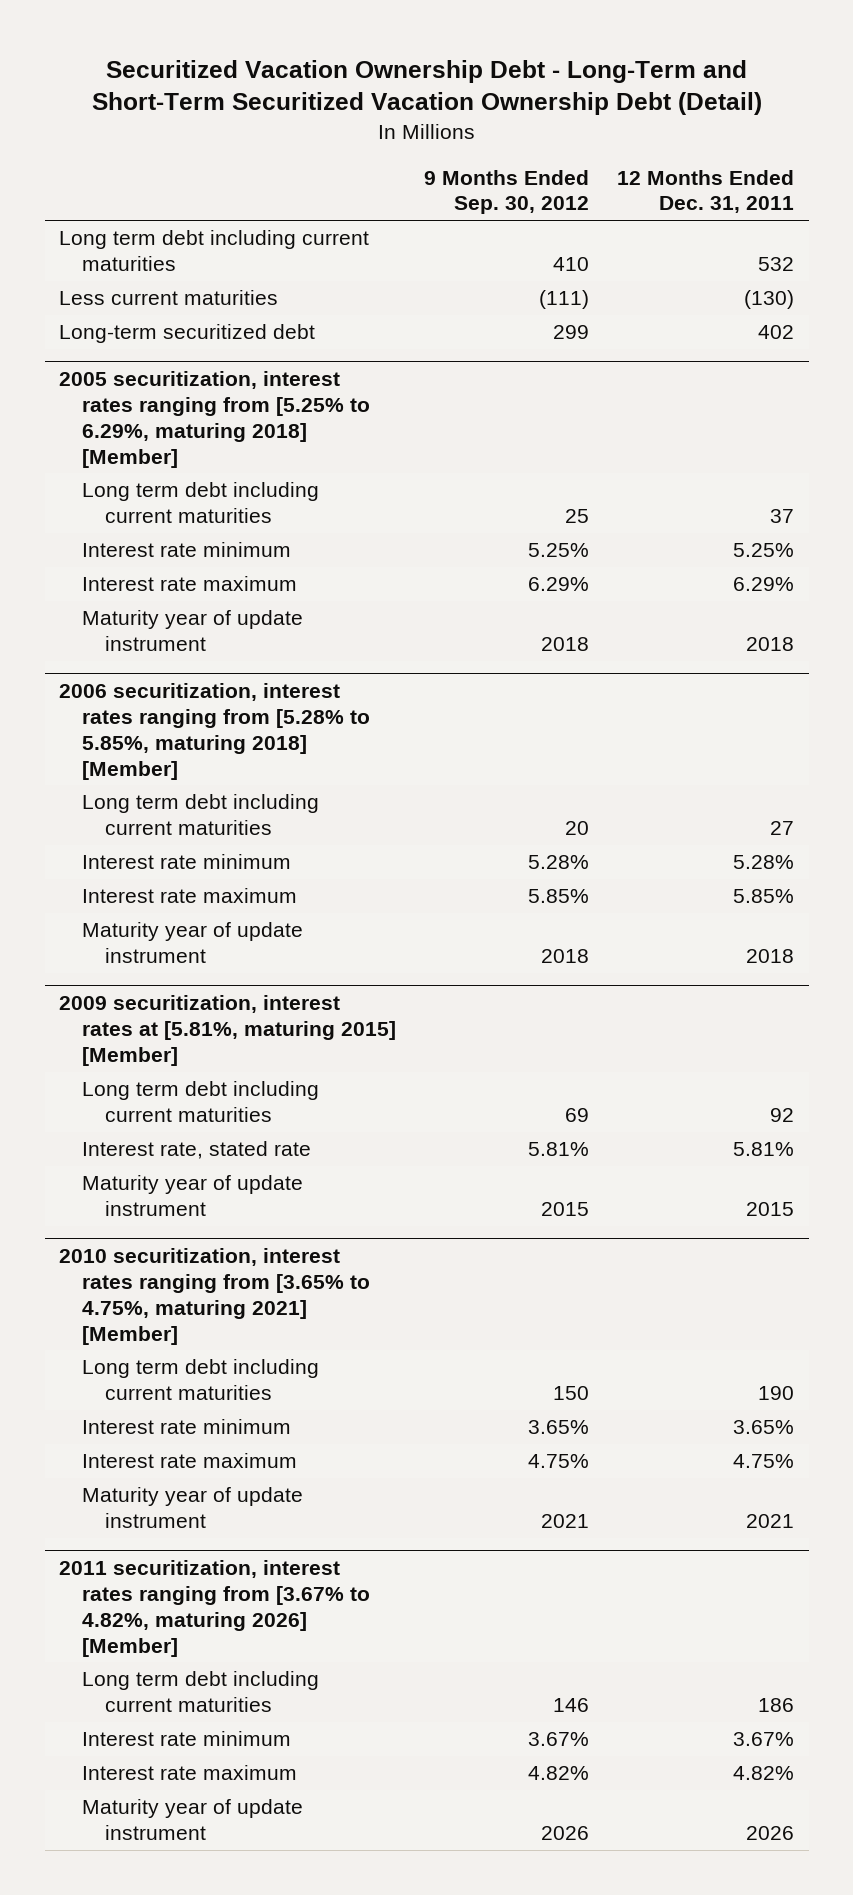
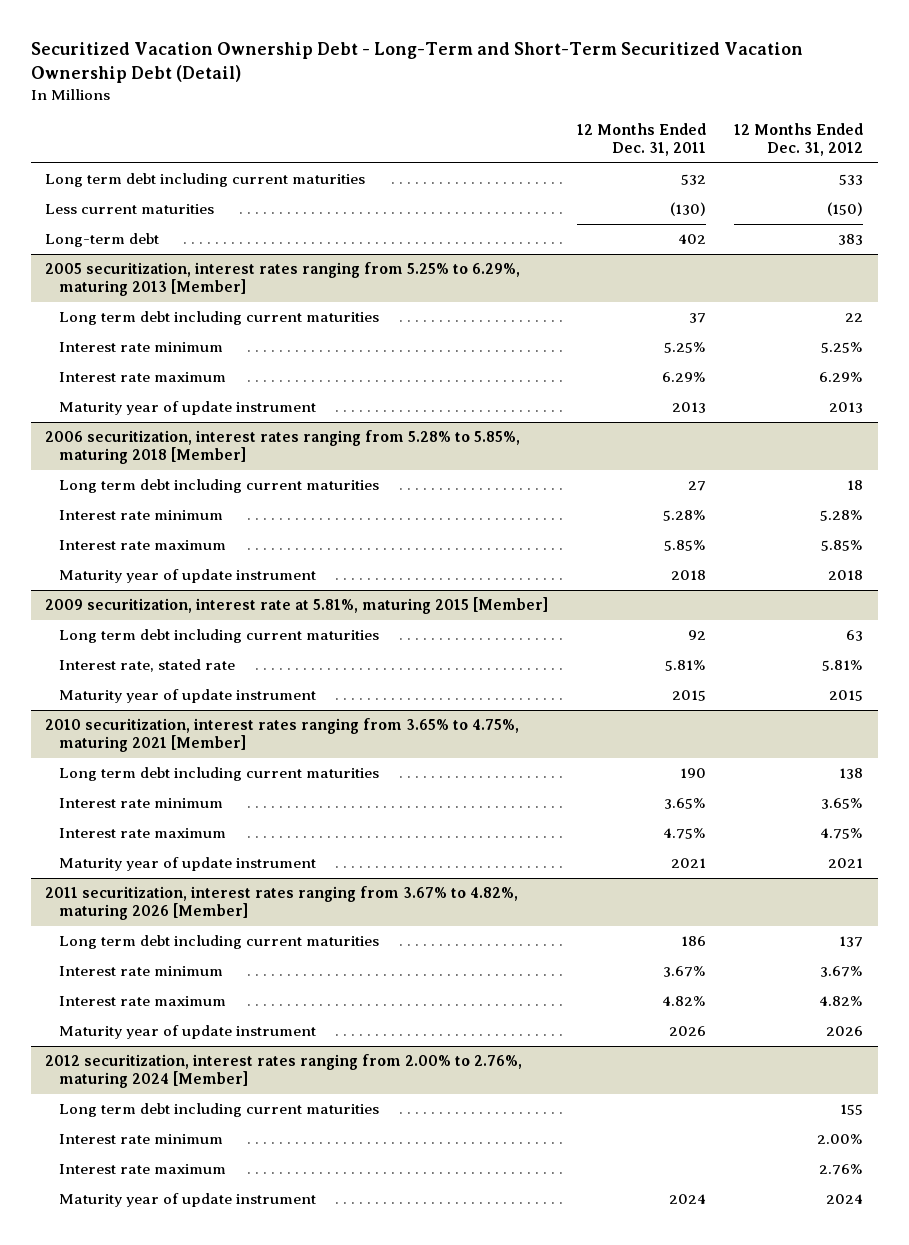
[424,169,590,215] 9 Months Ended Sep. 30, 2012 -> none
none -> [734,123,864,157] 12 Months Ended Dec. 31, 2012
[58,324,315,344] Long-term securitized debt -> [45,233,160,248] Long-term debt
[58,371,370,468] 2005 securitization, interest rates ranging from [5.25% to 6.29%, maturing 2018] [Member] -> [45,262,521,297] 2005 securitization, interest rates ranging from 5.25% to 6.29%, maturing 2013 [Member]
[746,637,795,652] 2018 -> [671,402,706,414] 2013
[58,683,370,780] 2006 securitization, interest rates ranging from [5.28% to 5.85%, maturing 2018] [Member] -> [45,430,521,465] 2006 securitization, interest rates ranging from 5.28% to 5.85%, maturing 2018 [Member]
[58,995,396,1066] 2009 securitization, interest rates at [5.81%, maturing 2015] [Member] -> [45,597,549,615] 2009 securitization, interest rate at 5.81%, maturing 2015 [Member]
[58,1248,370,1345] 2010 securitization, interest rates ranging from [3.65% to 4.75%, maturing 2021] [Member] -> [45,718,520,753] 2010 securitization, interest rates ranging from 3.65% to 4.75%, maturing 2021 [Member]
[58,1560,370,1657] 2011 securitization, interest rates ranging from [3.67% to 4.82%, maturing 2026] [Member] -> [45,886,519,921] 2011 securitization, interest rates ranging from 3.67% to 4.82%, maturing 2026 [Member]
none -> [45,1054,523,1089] 2012 securitization, interest rates ranging from 2.00% to 2.76%, maturing 2024 [Member]
none -> [58,1103,379,1118] Long term debt including current maturities
none -> [58,1134,223,1145] Interest rate minimum
none -> [58,1164,226,1175] Interest rate maximum
none -> [58,1193,316,1208] Maturity year of update instrument

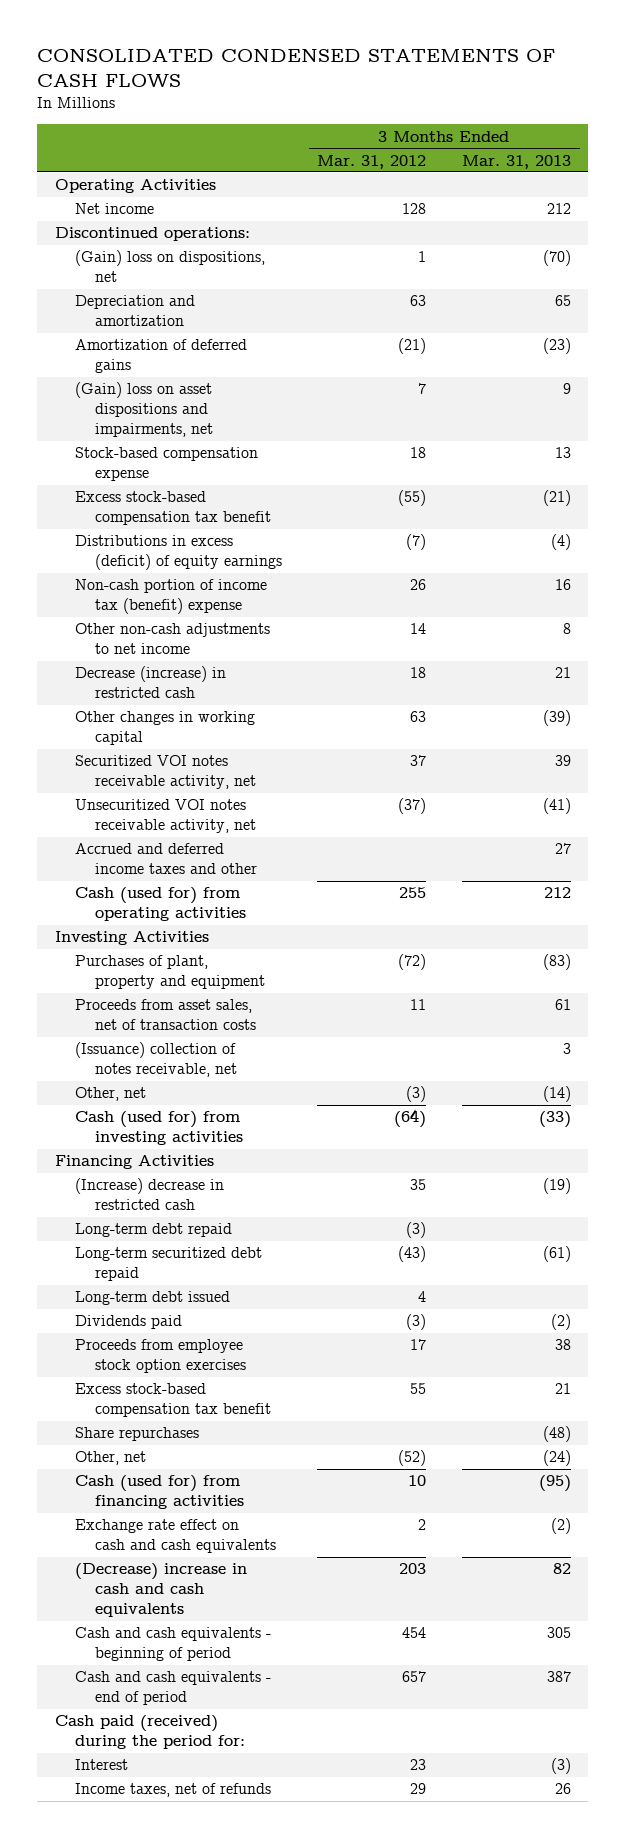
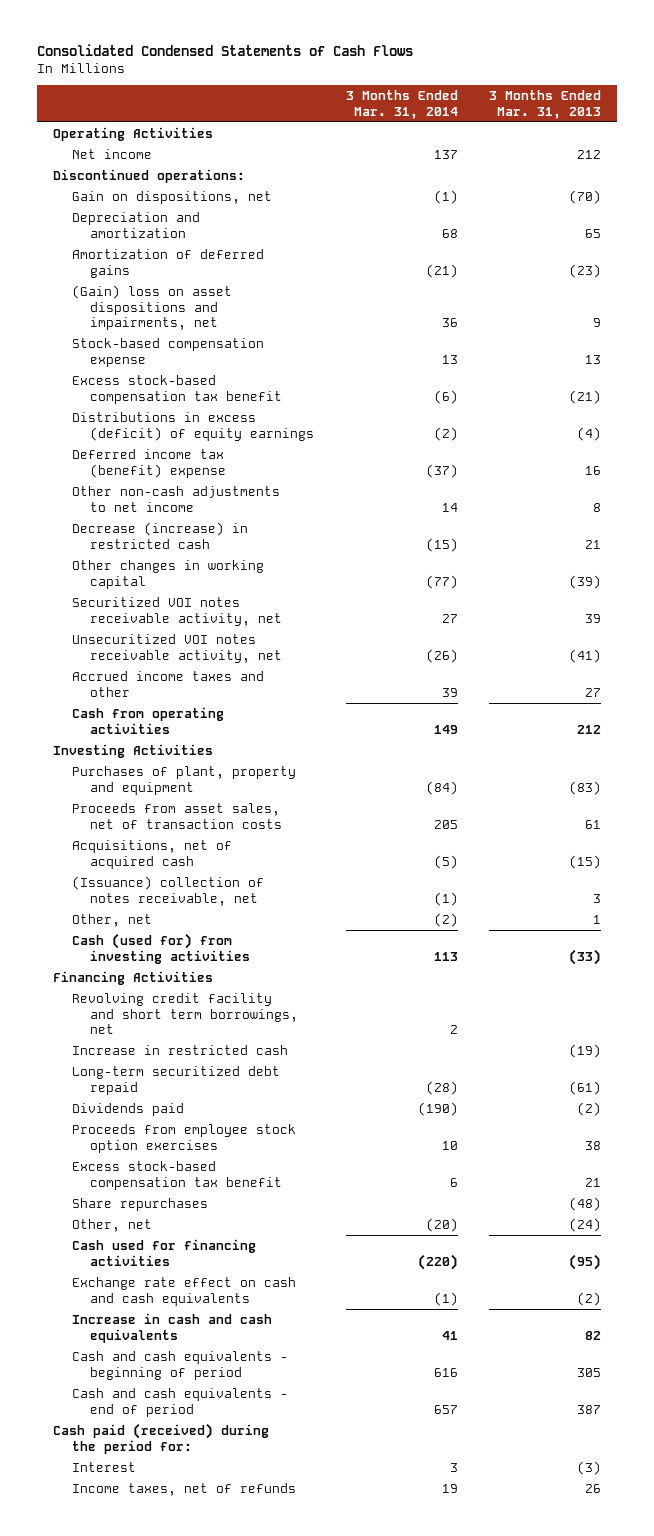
[37,49,556,87] CONSOLIDATED CONDENSED STATEMENTS OF CASH FLOWS -> [36,44,413,57] Consolidated Condensed Statements of Cash Flows
[317,154,427,169] Mar. 31, 2012 -> none
none -> [345,90,458,119] 3 Months Ended Mar. 31, 2014
[75,250,266,283] (Gain) loss on dispositions, net -> [71,190,272,204] Gain on dispositions, net
[75,579,268,615] Non-cash portion of income tax (benefit) expense -> [71,448,227,478] Deferred income tax (benefit) expense
[75,843,258,875] Accrued and deferred income taxes and other -> [71,670,264,697] Accrued income taxes and other
[75,887,247,922] Cash (used for) from operating activities -> [71,706,224,734] Cash from operating activities
none -> [71,839,232,869] Acquisitions, net of acquired cash
[542,1086,571,1103] (14) -> [593,914,602,924] 1
[75,1223,233,1238] Long-term debt repaid -> none
none -> [71,992,299,1035] Revolving credit facility and short term borrowings, net
[75,1178,225,1211] (Increase) decrease in restricted cash -> [71,1044,288,1055] Increase in restricted cash
[75,1291,231,1306] Long-term debt issued -> none
[75,1475,245,1510] Cash (used for) from financing activities -> [71,1238,256,1266] Cash used for financing activities
[75,1563,248,1618] (Decrease) increase in cash and cash equivalents -> [71,1312,272,1343] Increase in cash and cash equivalents

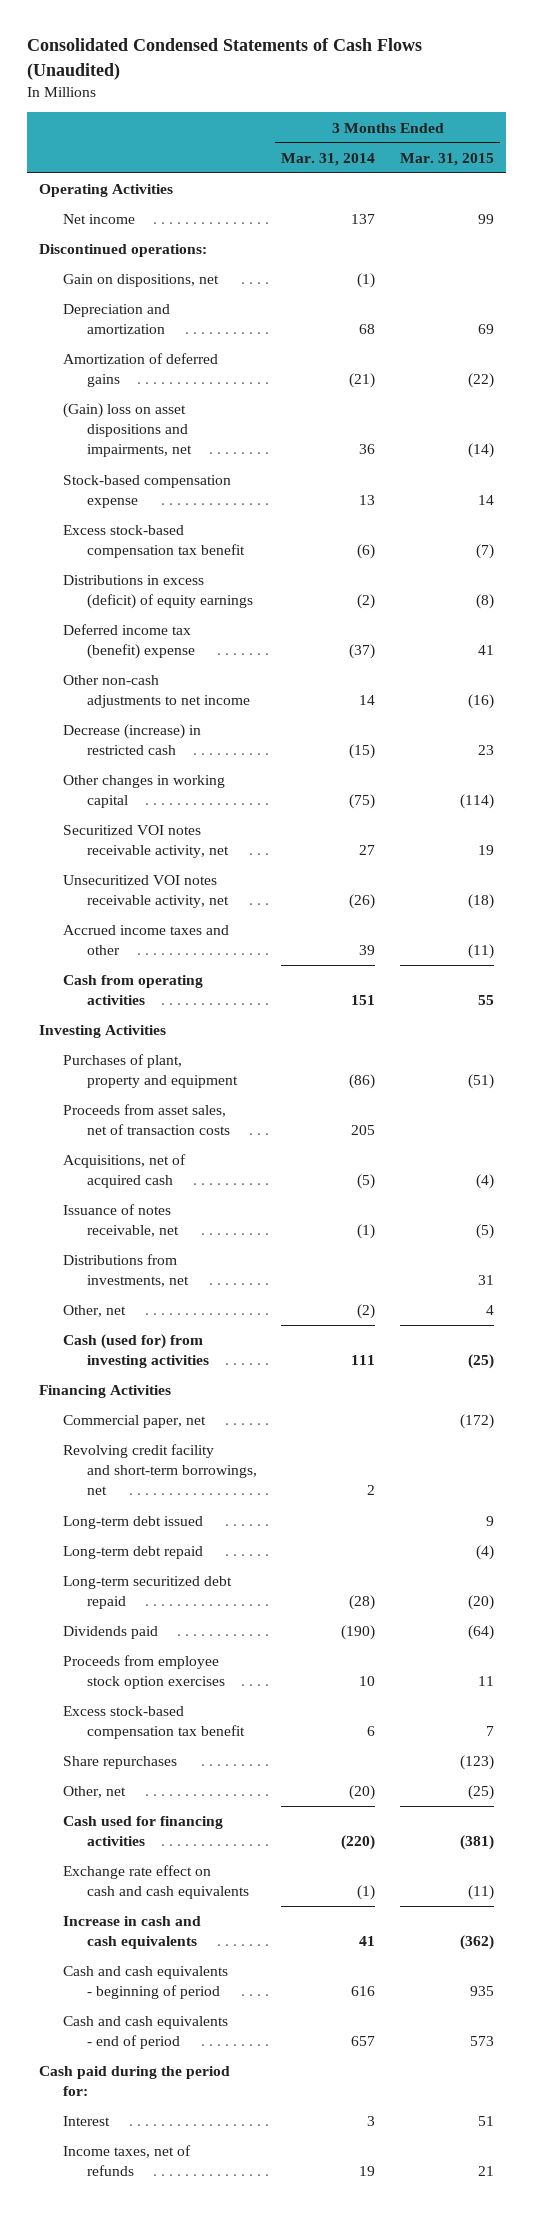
[36,44,413,57] Consolidated Condensed Statements of Cash Flows -> [27,38,423,80] Consolidated Condensed Statements of Cash Flows (Unaudited)
[489,90,602,119] 3 Months Ended Mar. 31, 2013 -> none
none -> [399,152,494,166] Mar. 31, 2015
[425,574,458,589] (77) -> [349,794,376,810] (75)
[433,724,458,734] 149 -> [351,995,376,1006] 151
[425,780,458,795] (84) -> [349,1074,376,1090] (86)
[71,875,264,906] (Issuance) collection of notes receivable, net -> [63,1204,180,1238] Issuance of notes receivable, net
none -> [63,1254,190,1288] Distributions from investments, net
[433,951,458,961] 113 -> [351,1355,376,1366] 111
[71,1044,288,1055] Increase in restricted cash -> none
none -> [63,1415,207,1429] Commercial paper, net
[71,992,299,1035] Revolving credit facility and short term borrowings, net -> [63,1444,258,1496] Revolving credit facility and short-term borrowings, net
none -> [63,1516,204,1530] Long-term debt issued
none -> [63,1546,204,1560] Long-term debt repaid
[52,1422,269,1454] Cash paid (received) during the period for: -> [39,2066,231,2097] Cash paid during the period for:

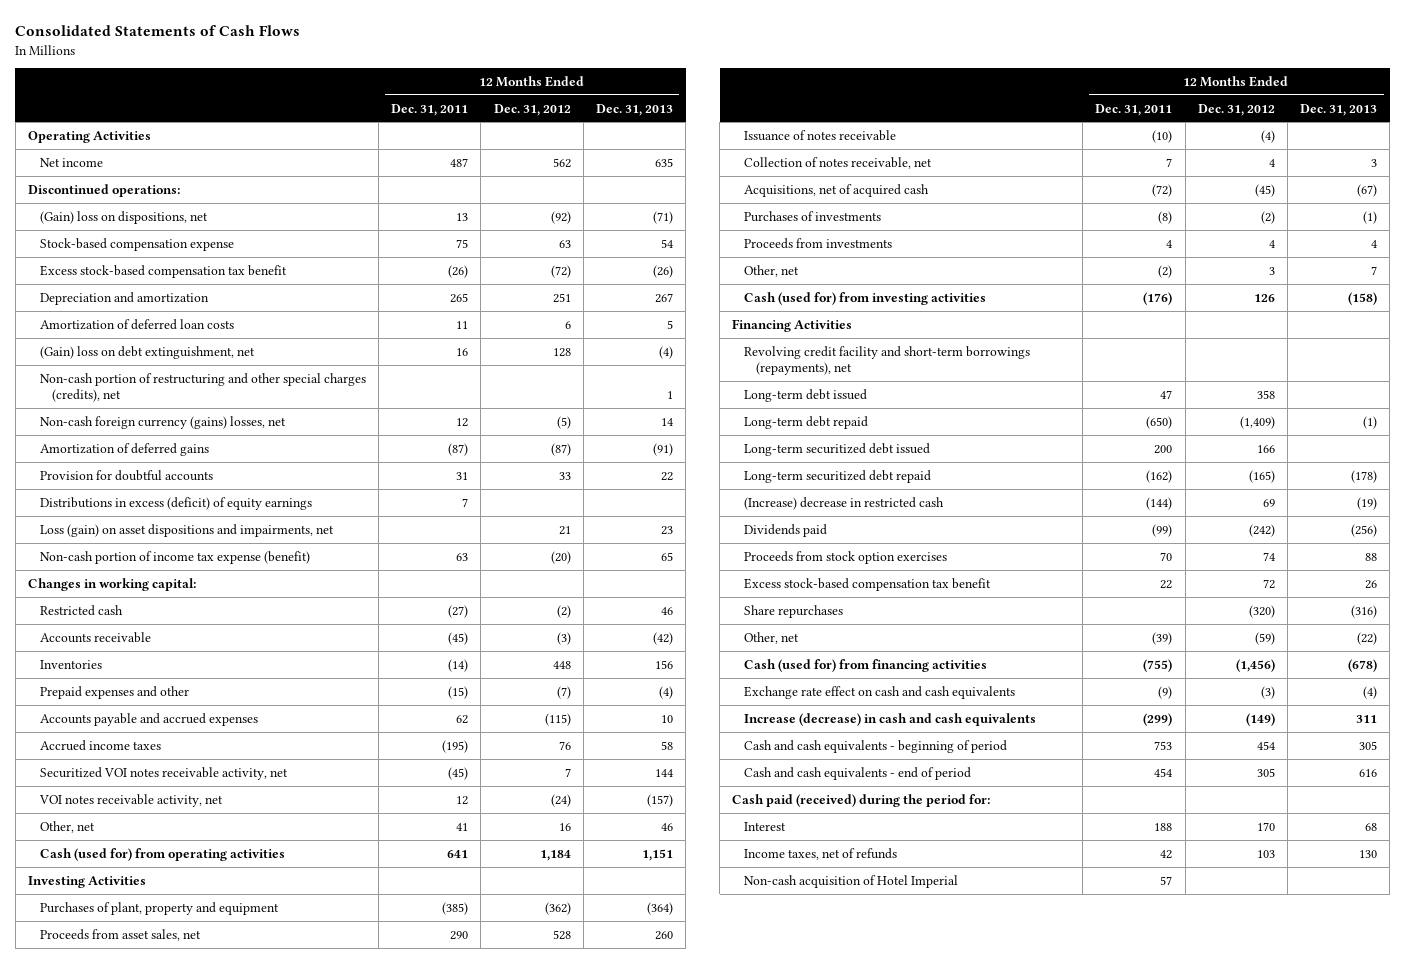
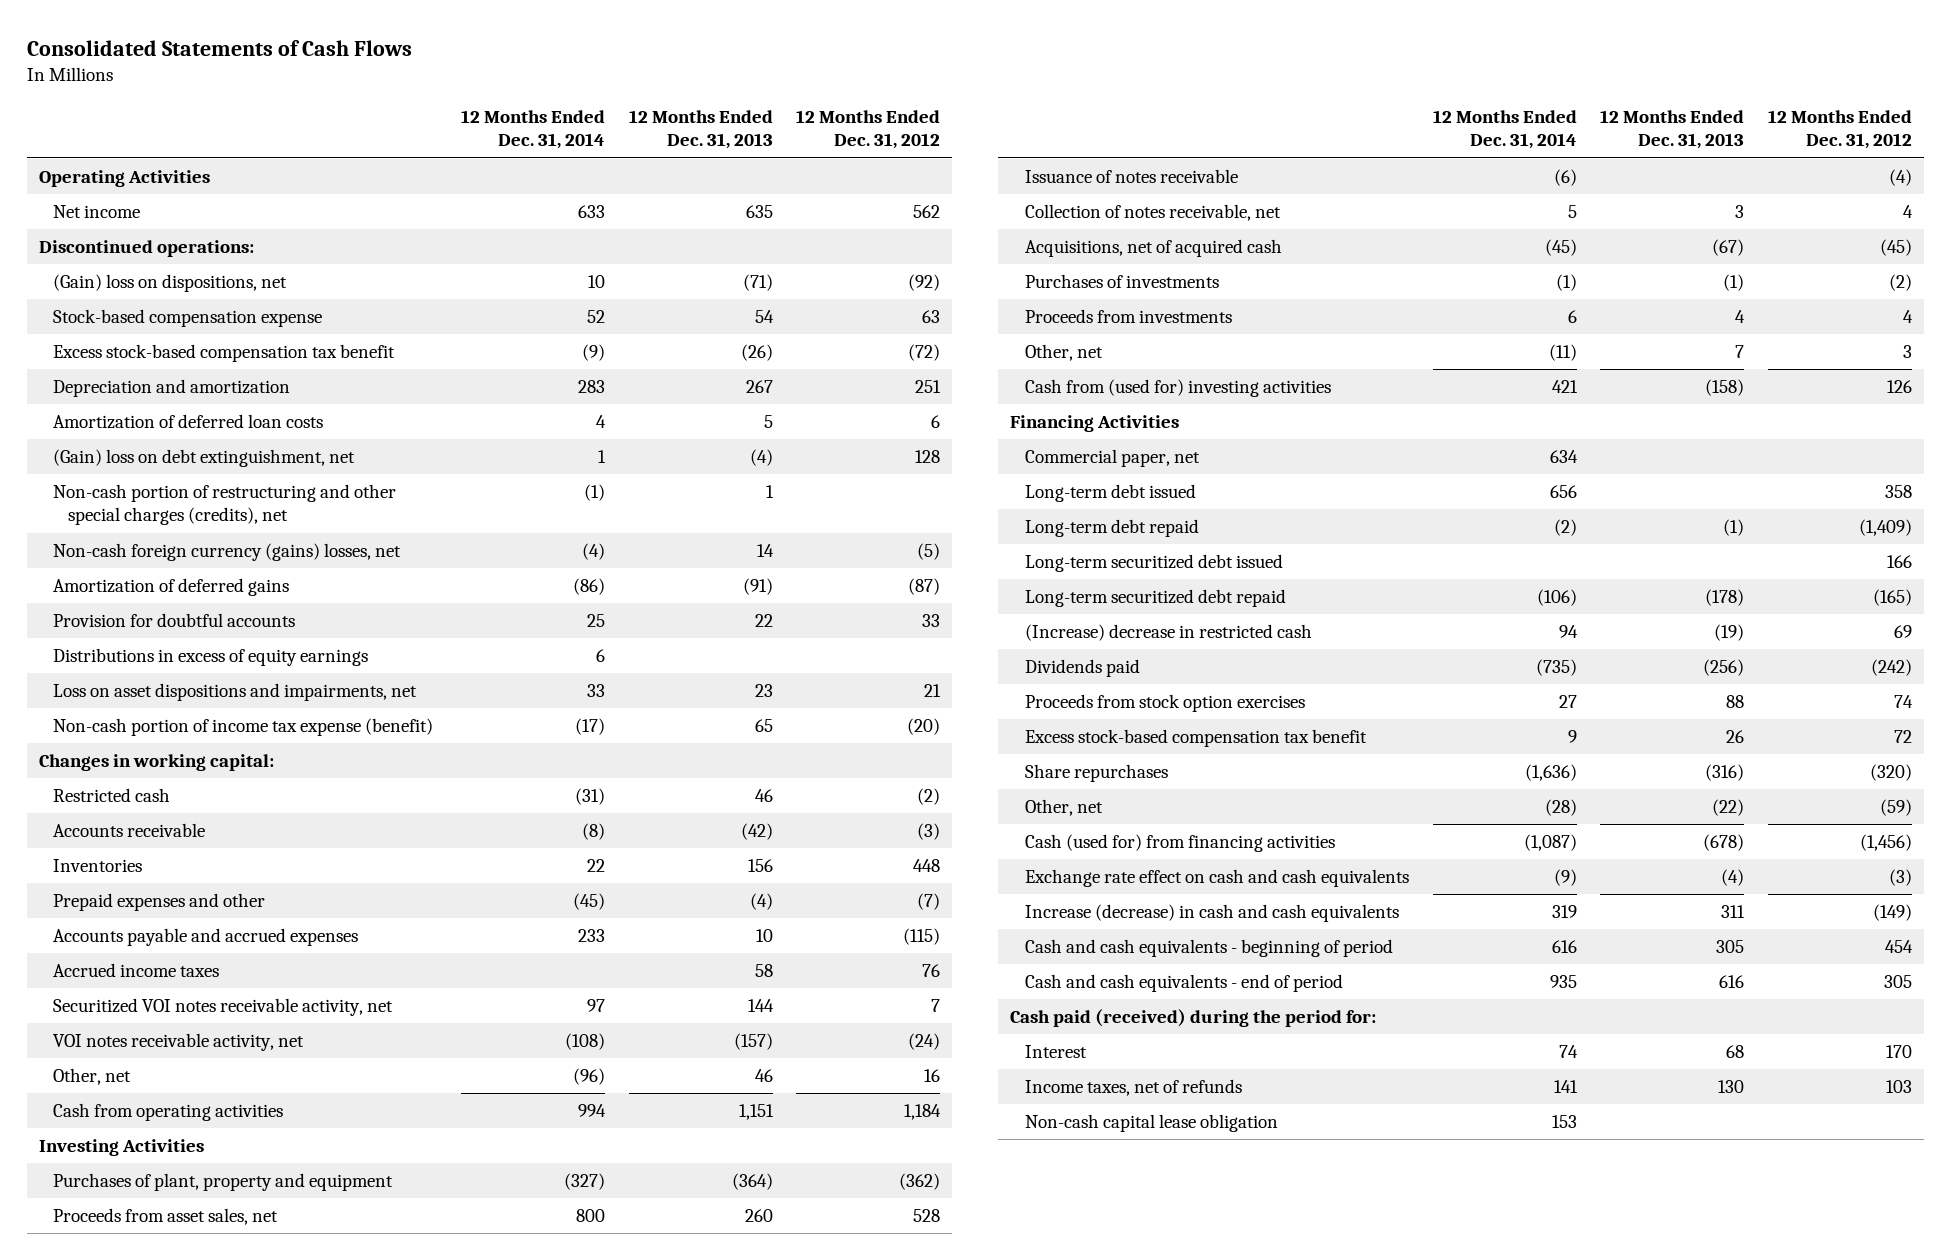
[391,103,469,116] Dec. 31, 2011 -> none
none -> [461,110,606,150] 12 Months Ended Dec. 31, 2014
[39,496,312,510] Distributions in excess (deficit) of equity earnings -> [53,647,369,666] Distributions in excess of equity earnings
[39,523,334,537] Loss (gain) on asset dispositions and impairments, net -> [53,682,418,701] Loss on asset dispositions and impairments, net
[39,847,285,861] Cash (used for) from operating activities -> [53,1102,284,1121] Cash from operating activities
[744,291,987,305] Cash (used for) from investing activities -> [1024,378,1331,397] Cash from (used for) investing activities
[744,345,1031,376] Revolving credit facility and short-term borrowings (repayments), net -> none
none -> [1024,448,1200,467] Commercial paper, net
[744,874,959,888] Non-cash acquisition of Hotel Imperial -> none
none -> [1024,1113,1278,1132] Non-cash capital lease obligation

